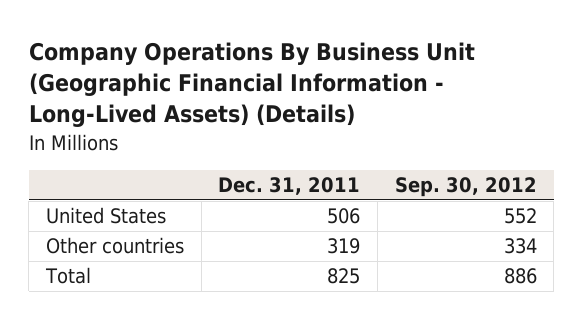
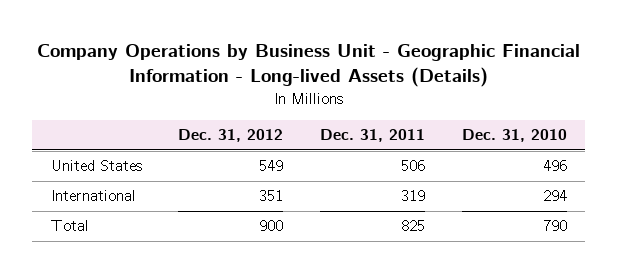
[28,41,475,128] Company Operations By Business Unit (Geographic Financial Information - Long-Lived Assets) (Details) -> [36,44,580,88] Company Operations by Business Unit - Geographic Financial Information - Long-lived Assets (Details)
[394,177,537,198] Sep. 30, 2012 -> none
none -> [178,129,284,143] Dec. 31, 2012
none -> [461,129,567,143] Dec. 31, 2010
[45,237,184,255] Other countries -> [50,190,136,202] International

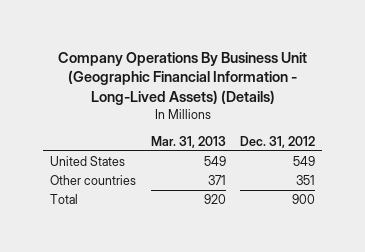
[36,44,580,88] Company Operations by Business Unit - Geographic Financial Information - Long-lived Assets (Details) -> [57,51,307,105] Company Operations By Business Unit (Geographic Financial Information - Long-Lived Assets) (Details)
[319,129,425,143] Dec. 31, 2011 -> none
[461,129,567,143] Dec. 31, 2010 -> none
none -> [150,135,226,148] Mar. 31, 2013
[50,190,136,202] International -> [50,174,137,185] Other countries

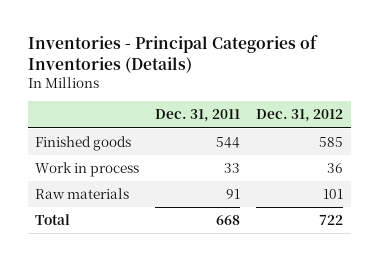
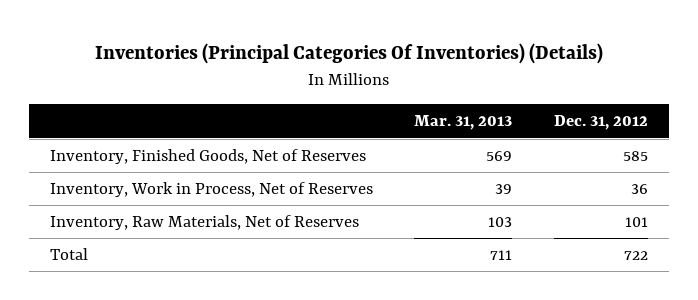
[27,34,318,73] Inventories - Principal Categories of Inventories (Details) -> [94,42,603,64] Inventories (Principal Categories Of Inventories) (Details)
[155,109,241,123] Dec. 31, 2011 -> none
none -> [414,115,513,131] Mar. 31, 2013
[35,136,132,152] Finished goods -> [49,149,366,165] Inventory, Finished Goods, Net of Reserves
[35,162,140,178] Work in process -> [49,182,373,198] Inventory, Work in Process, Net of Reserves
[35,188,130,200] Raw materials -> [49,215,359,231] Inventory, Raw Materials, Net of Reserves

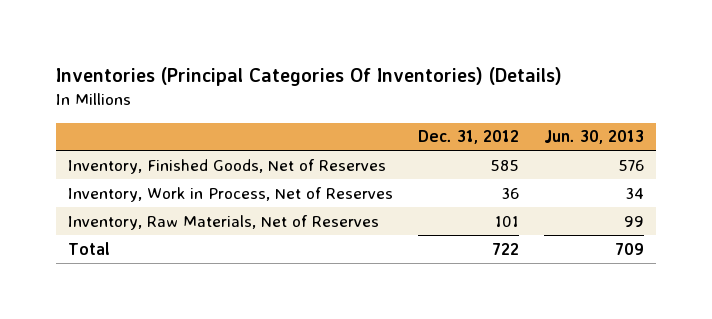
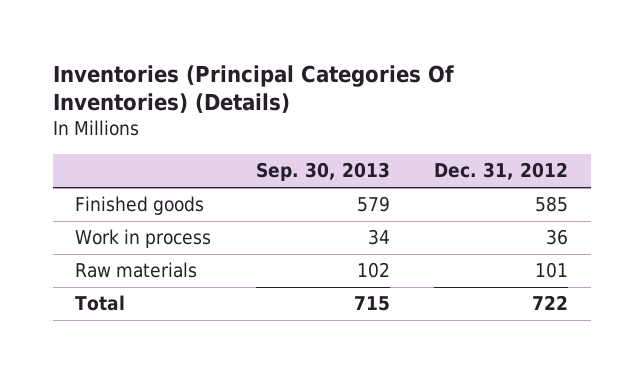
[543,130,644,145] Jun. 30, 2013 -> none
none -> [255,162,390,182] Sep. 30, 2013
[68,158,387,174] Inventory, Finished Goods, Net of Reserves -> [75,196,205,216] Finished goods
[68,186,394,202] Inventory, Work in Process, Net of Reserves -> [75,229,212,249] Work in process
[68,214,380,230] Inventory, Raw Materials, Net of Reserves -> [75,262,198,279] Raw materials

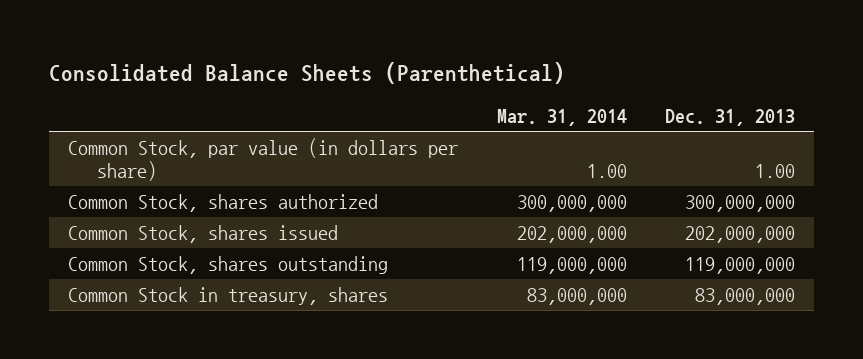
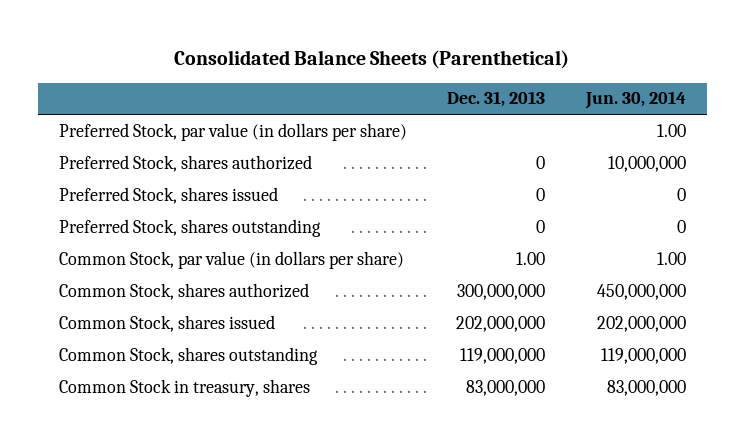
[496,109,627,127] Mar. 31, 2014 -> none
none -> [585,91,687,110] Jun. 30, 2014
none -> [58,122,407,141] Preferred Stock, par value (in dollars per share)
none -> [58,154,312,172] Preferred Stock, shares authorized
none -> [58,186,278,204] Preferred Stock, shares issued
none -> [58,218,321,237] Preferred Stock, shares outstanding

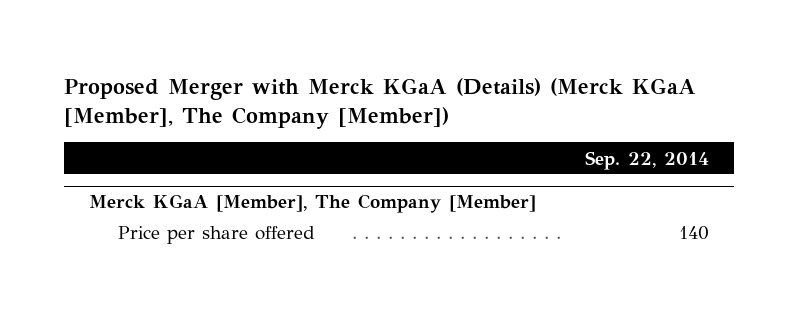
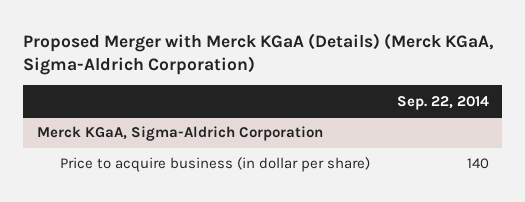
[64,77,697,130] Proposed Merger with Merck KGaA (Details) (Merck KGaA [Member], The Company [Member]) -> [23,32,494,76] Proposed Merger with Merck KGaA (Details) (Merck KGaA, Sigma-Aldrich Corporation)
[88,194,536,214] Merck KGaA [Member], The Company [Member] -> none
none -> [36,126,323,142] Merck KGaA, Sigma-Aldrich Corporation
[118,226,316,245] Price per share offered -> [60,157,371,173] Price to acquire business (in dollar per share)

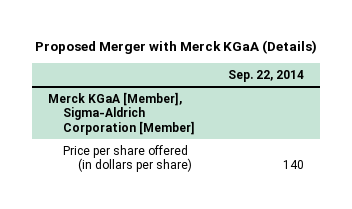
[23,32,494,76] Proposed Merger with Merck KGaA (Details) (Merck KGaA, Sigma-Aldrich Corporation) -> [35,39,318,54] Proposed Merger with Merck KGaA (Details)
[36,126,323,142] Merck KGaA, Sigma-Aldrich Corporation -> [48,91,196,135] Merck KGaA [Member], Sigma-Aldrich Corporation [Member]
[60,157,371,173] Price to acquire business (in dollar per share) -> [63,144,193,173] Price per share offered (in dollars per share)

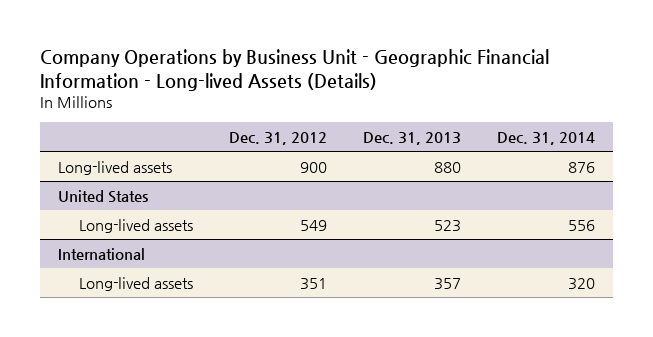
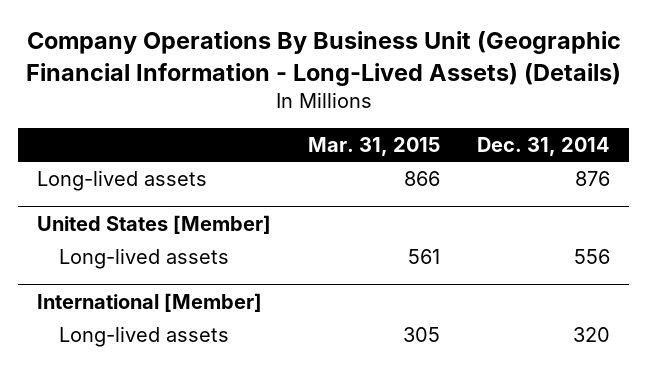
[39,49,549,91] Company Operations by Business Unit - Geographic Financial Information - Long-lived Assets (Details) -> [25,31,621,86] Company Operations By Business Unit (Geographic Financial Information - Long-Lived Assets) (Details)
[228,132,327,146] Dec. 31, 2012 -> none
[363,132,462,146] Dec. 31, 2013 -> none
none -> [308,137,441,157] Mar. 31, 2015
[57,189,148,203] United States -> [36,214,271,234] United States [Member]
[57,247,145,260] International -> [36,292,262,312] International [Member]

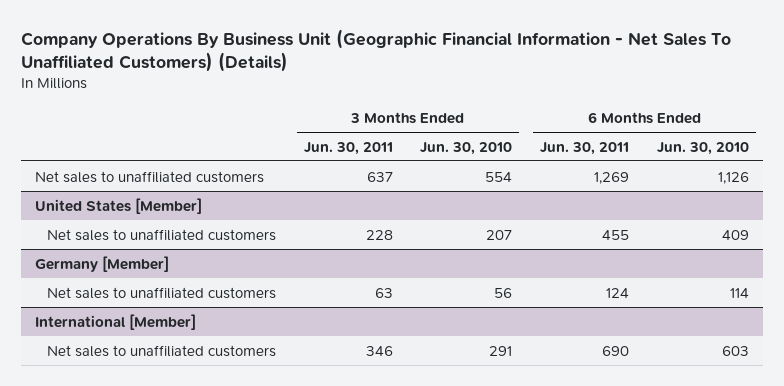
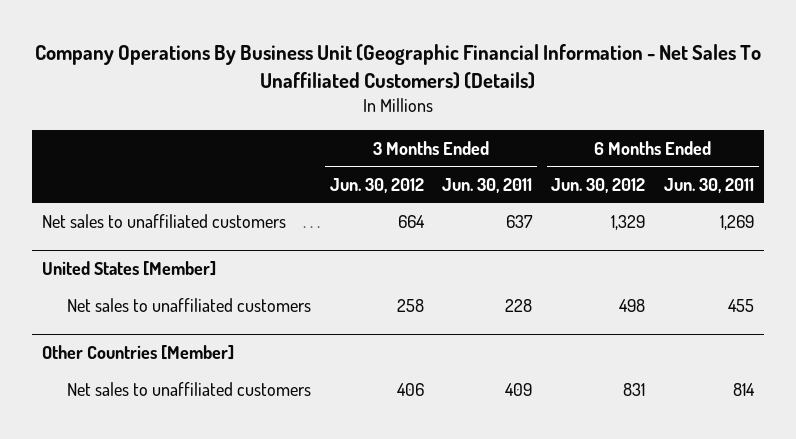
[420,141,513,155] Jun. 30, 2010 -> none
[657,141,750,155] Jun. 30, 2010 -> none
none -> [329,177,424,193] Jun. 30, 2012
none -> [551,177,646,193] Jun. 30, 2012
[35,255,170,272] Germany [Member] -> none
[35,313,197,330] International [Member] -> none
[46,344,276,357] Net sales to unaffiliated customers -> none
none -> [41,345,234,361] Other Countries [Member]
[374,287,393,298] 63 -> [505,382,533,396] 409
[606,287,630,298] 124 -> [733,382,756,396] 814

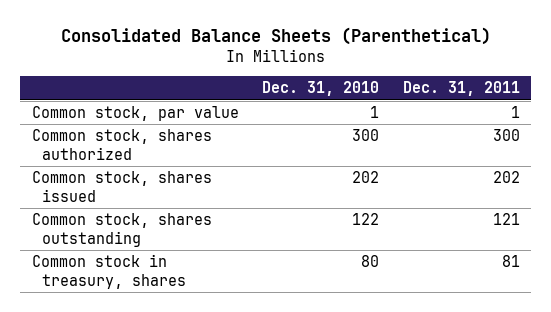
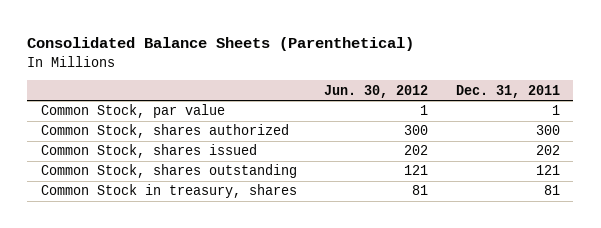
[262,81,380,97] Dec. 31, 2010 -> none
none -> [324,84,429,98] Jun. 30, 2012
[31,105,239,121] Common stock, par value -> [41,104,226,119] Common Stock, par value
[31,128,212,160] Common stock, shares authorized -> [41,124,290,139] Common Stock, shares authorized
[31,170,212,202] Common stock, shares issued -> [41,144,258,159] Common Stock, shares issued
[31,212,212,247] Common stock, shares outstanding -> [41,164,298,179] Common Stock, shares outstanding
[31,253,186,289] Common stock in treasury, shares -> [41,184,298,199] Common Stock in treasury, shares

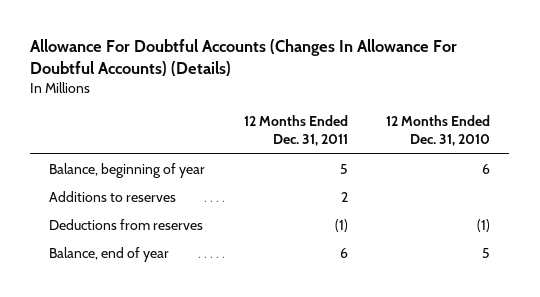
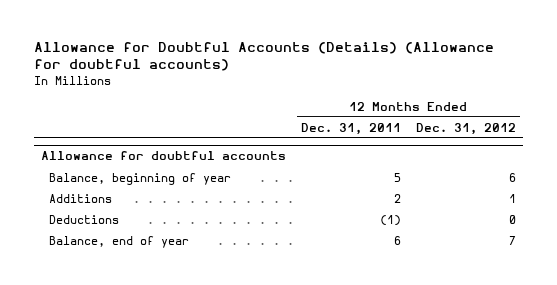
[30,39,458,77] Allowance For Doubtful Accounts (Changes In Allowance For Doubtful Accounts) (Details) -> [33,41,494,72] Allowance for Doubtful Accounts (Details) (Allowance for doubtful accounts)
[386,115,491,147] 12 Months Ended Dec. 31, 2010 -> none
none -> [415,122,516,135] Dec. 31, 2012
none -> [41,151,287,161] Allowance for doubtful accounts
[49,191,177,203] Additions to reserves -> [49,193,113,203] Additions
[49,219,204,231] Deductions from reserves -> [49,214,120,224] Deductions

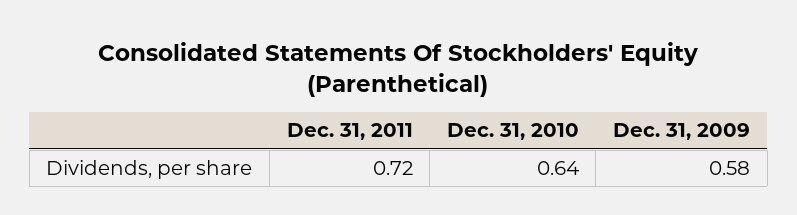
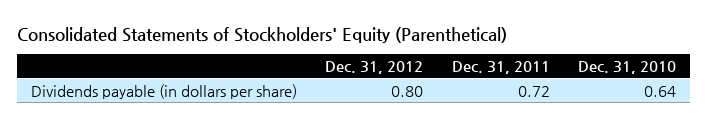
[98,41,699,97] Consolidated Statements Of Stockholders' Equity (Parenthetical) -> [16,26,507,43] Consolidated Statements of Stockholders' Equity (Parenthetical)
[613,123,751,141] Dec. 31, 2009 -> none
none -> [325,61,424,75] Dec. 31, 2012
[46,160,253,180] Dividends, per share -> [30,83,297,99] Dividends payable (in dollars per share)

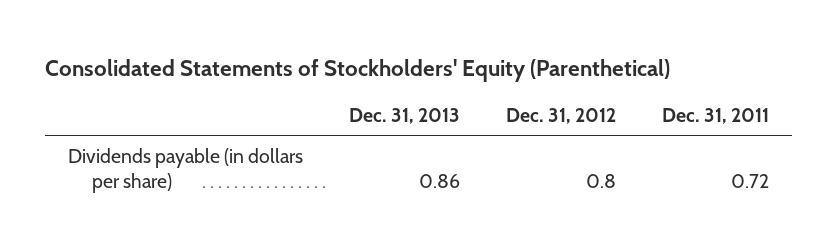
[578,61,677,75] Dec. 31, 2010 -> none
none -> [349,108,461,125] Dec. 31, 2013
[391,85,424,97] 0.80 -> [586,173,617,188] 0.8

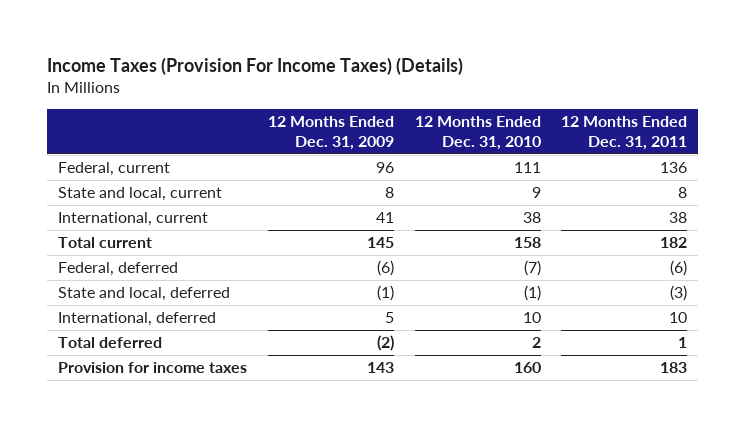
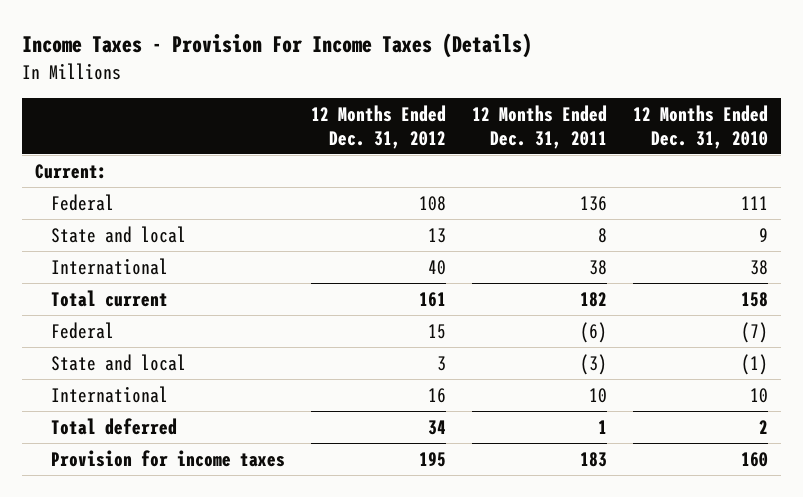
[47,56,464,75] Income Taxes (Provision For Income Taxes) (Details) -> [21,33,532,59] Income Taxes - Provision For Income Taxes (Details)
[267,115,394,150] 12 Months Ended Dec. 31, 2009 -> none
none -> [311,105,447,149] 12 Months Ended Dec. 31, 2012
none -> [34,163,107,179] Current:
[57,162,170,177] Federal, current -> [51,193,115,211] Federal
[57,187,222,202] State and local, current -> [51,225,187,243] State and local
[57,212,208,227] International, current -> [51,257,169,275] International
[57,262,178,277] Federal, deferred -> [51,321,115,339] Federal
[57,287,230,302] State and local, deferred -> [51,353,187,371] State and local
[57,312,216,327] International, deferred -> [51,385,169,403] International

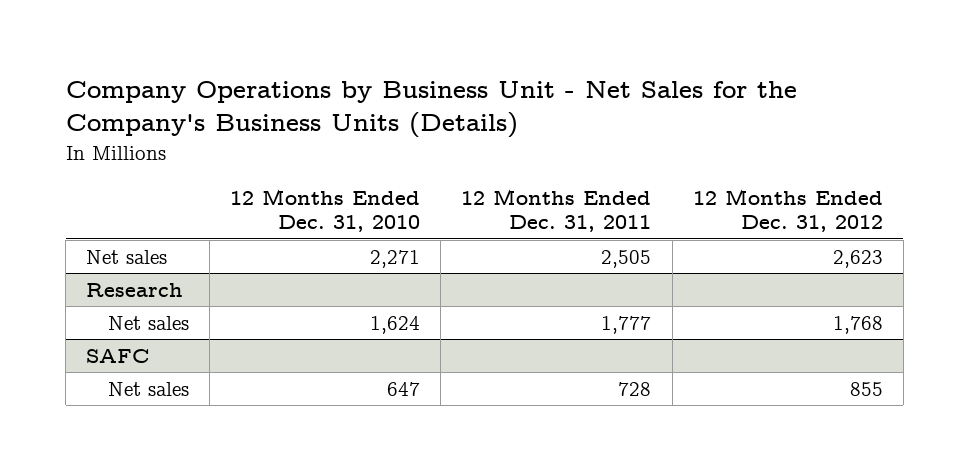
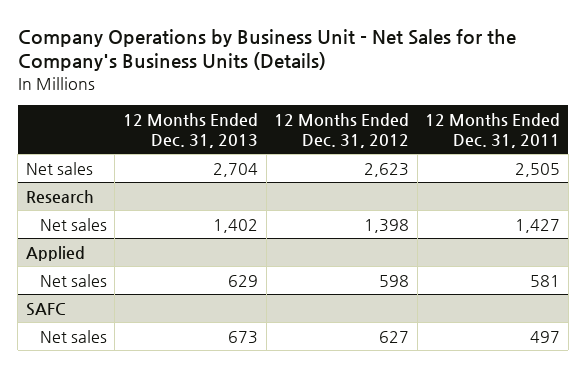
[230,188,421,233] 12 Months Ended Dec. 31, 2010 -> none
none -> [122,113,258,148] 12 Months Ended Dec. 31, 2013
[601,316,652,335] 1,777 -> [515,218,561,233] 1,427
[832,316,883,335] 1,768 -> [364,218,410,233] 1,398
none -> [25,245,85,261] Applied
none -> [39,273,107,287] Net sales
[618,382,652,397] 728 -> [530,330,561,343] 497
[849,382,883,397] 855 -> [379,330,410,343] 627

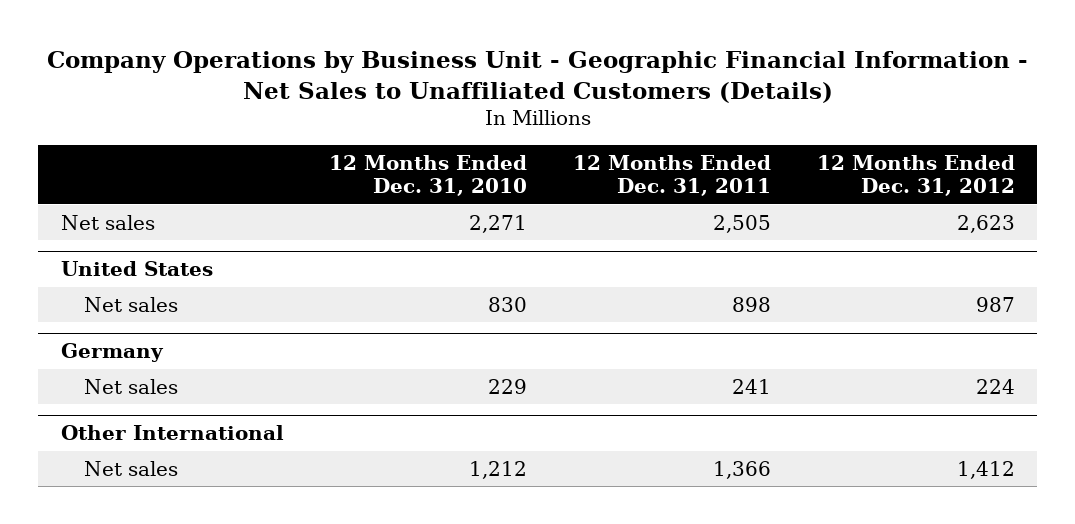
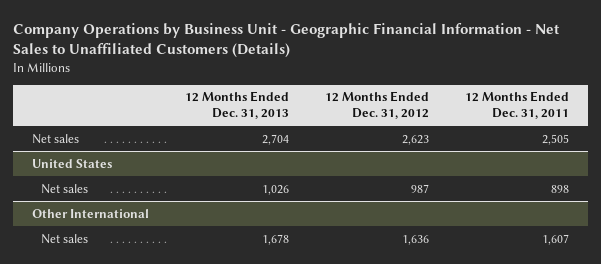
[329,154,528,197] 12 Months Ended Dec. 31, 2010 -> none
none -> [184,91,289,120] 12 Months Ended Dec. 31, 2013
[60,343,164,363] Germany -> none
[83,378,178,394] Net sales -> none
[712,460,771,479] 1,366 -> [542,233,570,245] 1,607
[956,460,1015,479] 1,412 -> [402,234,430,245] 1,636

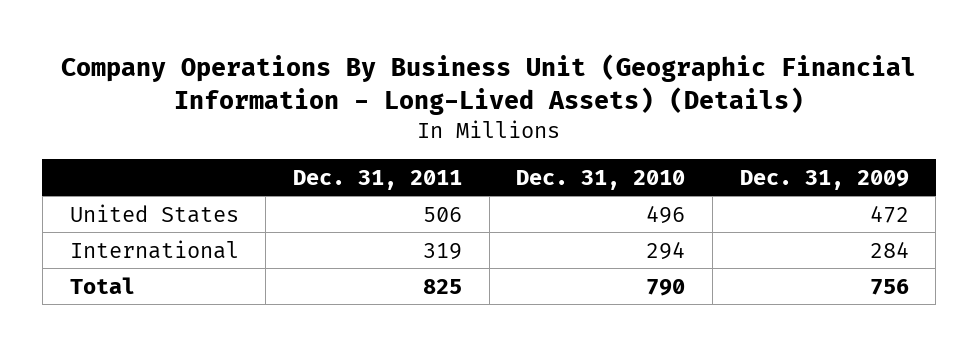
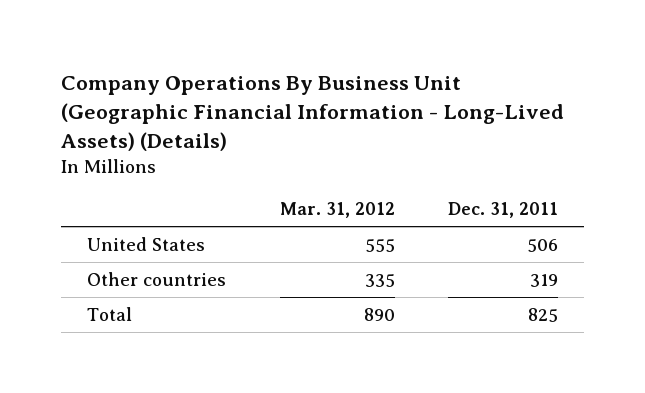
[516,169,686,190] Dec. 31, 2010 -> none
[739,169,909,190] Dec. 31, 2009 -> none
none -> [279,202,395,219] Mar. 31, 2012
[69,239,239,259] International -> [87,271,227,286] Other countries

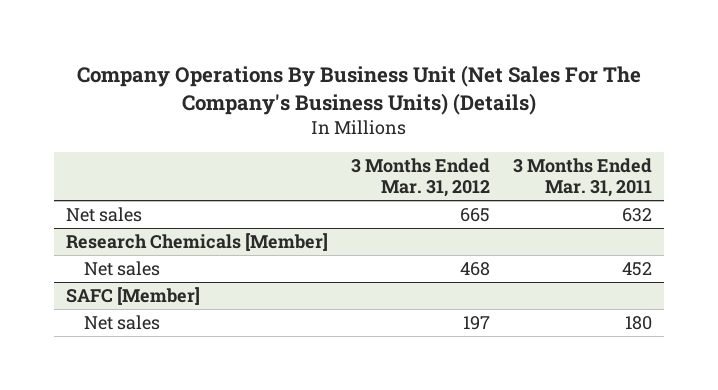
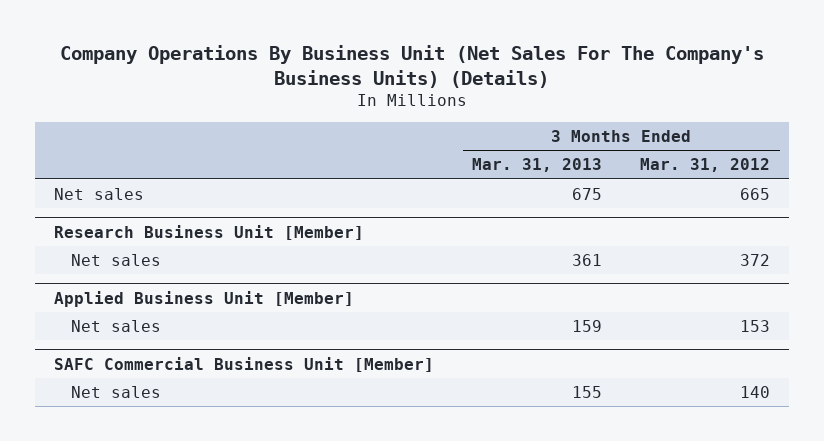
[513,157,653,198] 3 Months Ended Mar. 31, 2011 -> none
none -> [472,158,603,173] Mar. 31, 2013
[66,232,329,251] Research Chemicals [Member] -> none
[66,286,201,305] SAFC [Member] -> none
none -> [54,224,365,240] Research Business Unit [Member]
[460,261,491,276] 468 -> [740,253,771,266] 372
none -> [54,290,355,307] Applied Business Unit [Member]
[463,315,491,330] 197 -> [740,319,771,332] 153
none -> [54,356,435,372] SAFC Commercial Business Unit [Member]
none -> [71,385,162,398] Net sales

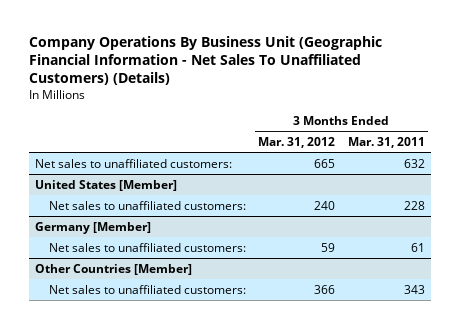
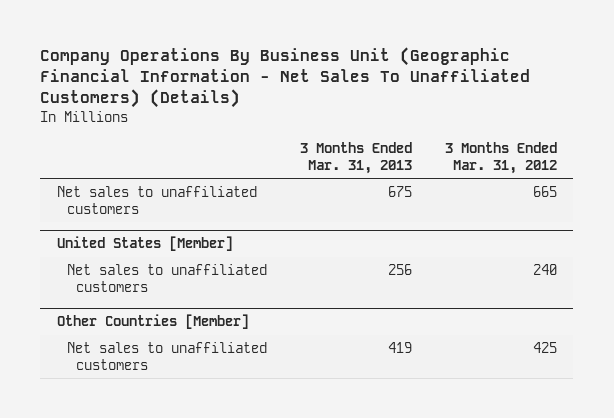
[347,136,425,148] Mar. 31, 2011 -> none
none -> [299,142,412,174] 3 Months Ended Mar. 31, 2013
[35,158,233,168] Net sales to unaffiliated customers: -> [57,185,258,214] Net sales to unaffiliated customers
[35,221,152,234] Germany [Member] -> none
[48,242,246,252] Net sales to unaffiliated customers: -> none
[48,200,246,210] Net sales to unaffiliated customers: -> [66,263,267,292] Net sales to unaffiliated customers
[48,284,246,294] Net sales to unaffiliated customers: -> [66,341,267,370] Net sales to unaffiliated customers
[314,284,336,294] 366 -> [532,341,557,353] 425

